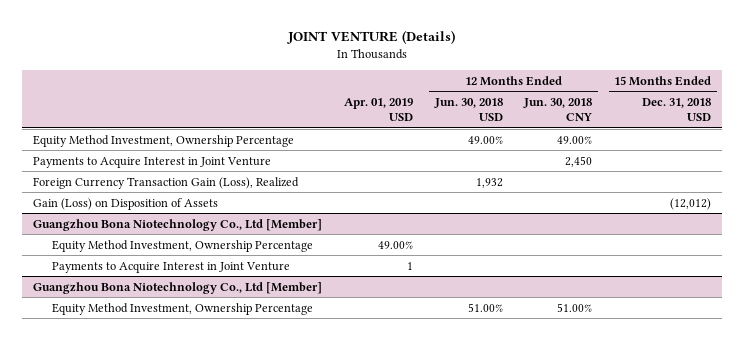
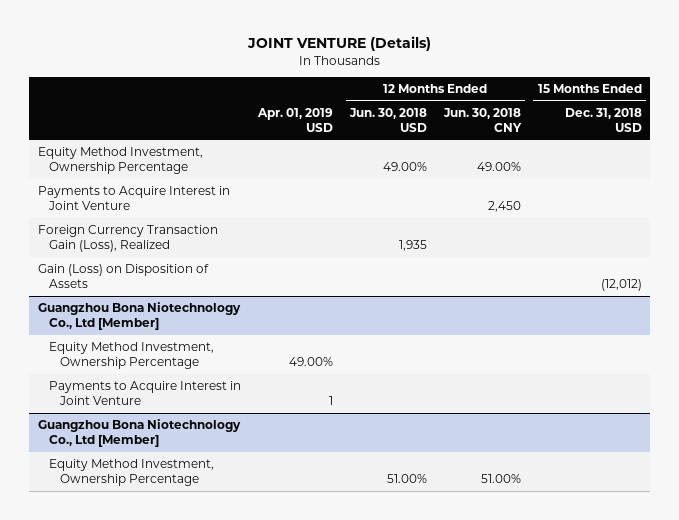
[475,177,503,188] 1,932 -> [398,239,427,251] 1,935

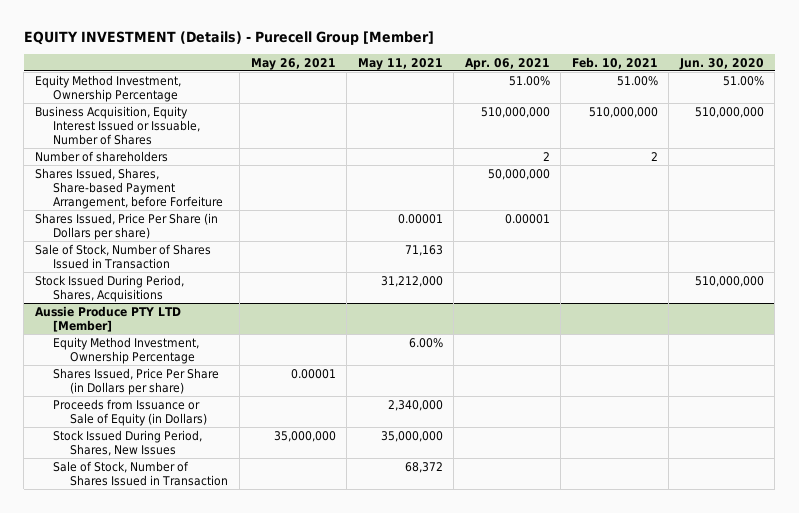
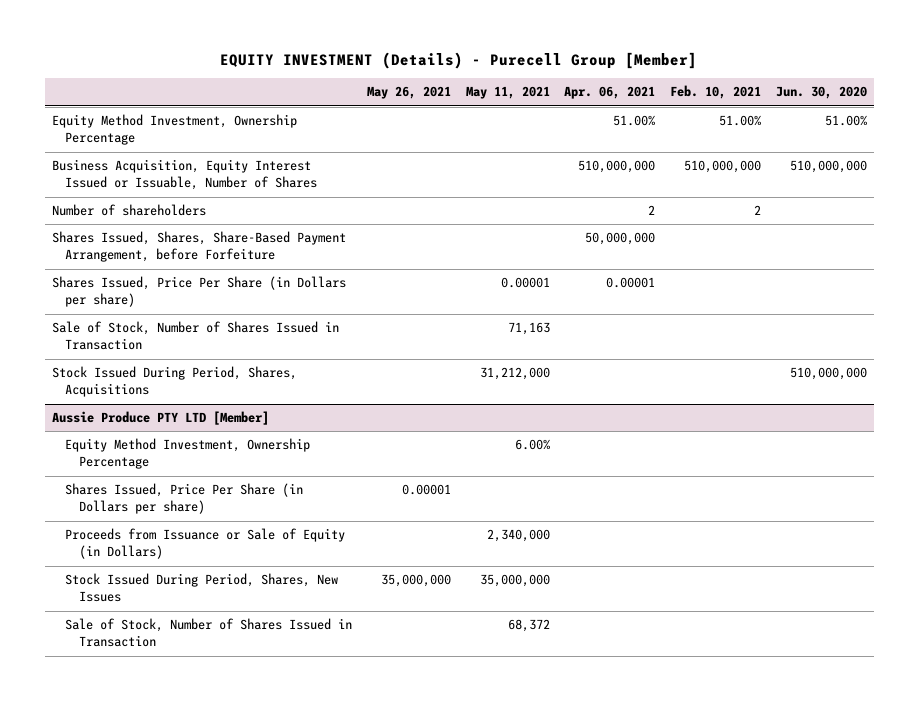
[34,167,223,209] Shares Issued, Shares, Share-based Payment Arrangement, before Forfeiture -> [51,231,346,263] Shares Issued, Shares, Share-Based Payment Arrangement, before Forfeiture

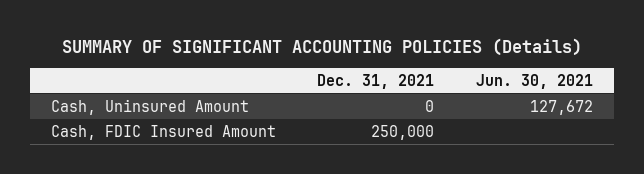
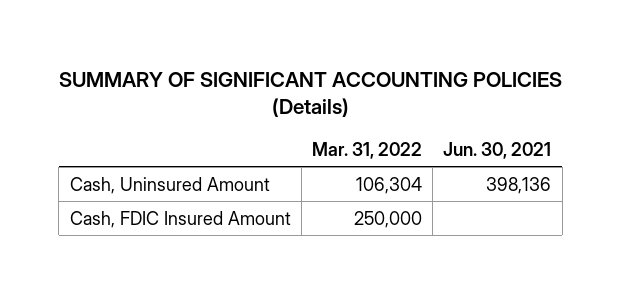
[317,73,435,89] Dec. 31, 2021 -> none
none -> [312,141,423,159] Mar. 31, 2022
[530,99,594,115] 127,672 -> [486,176,552,194] 398,136

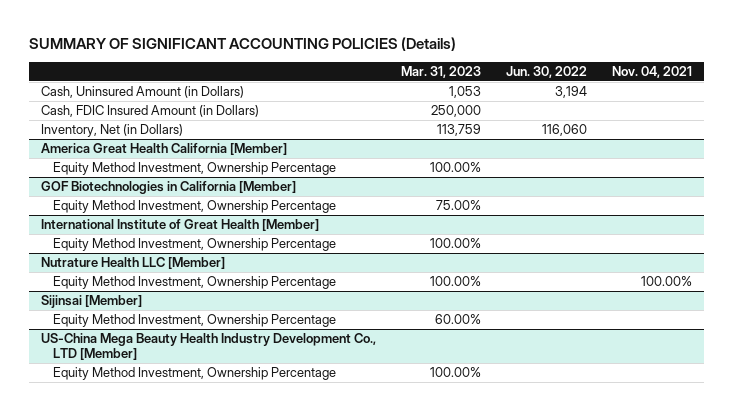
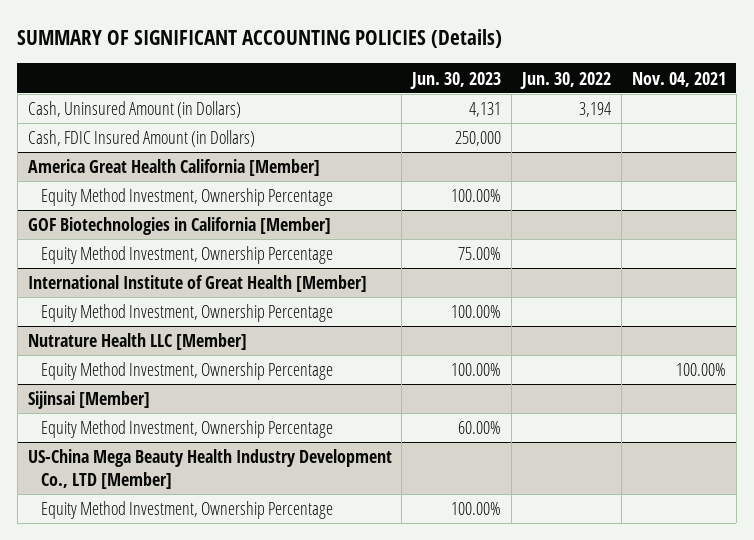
[401,65,482,78] Mar. 31, 2023 -> none
none -> [410,71,502,89] Jun. 30, 2023
[41,124,184,138] Inventory, Net (in Dollars) -> none

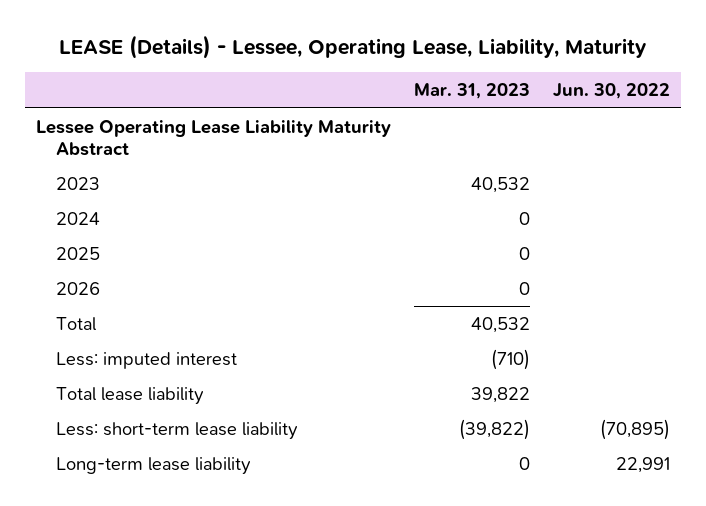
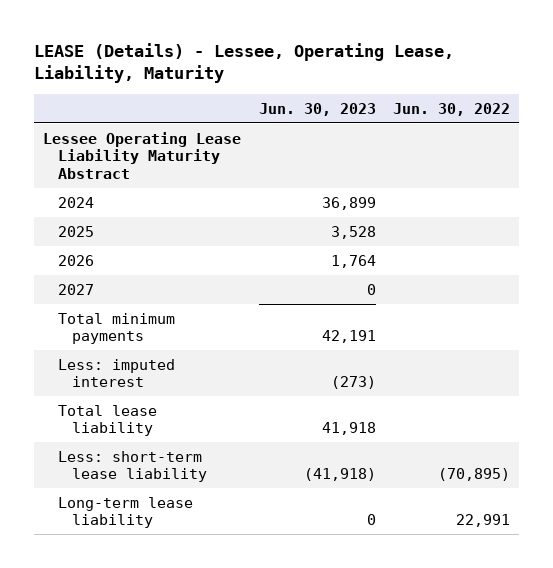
[414,83,531,100] Mar. 31, 2023 -> none
none -> [258,102,376,116] Jun. 30, 2023
[55,177,100,191] 2023 -> none
none -> [57,283,94,295] 2027
[55,317,96,332] Total -> [57,312,175,345] Total minimum payments

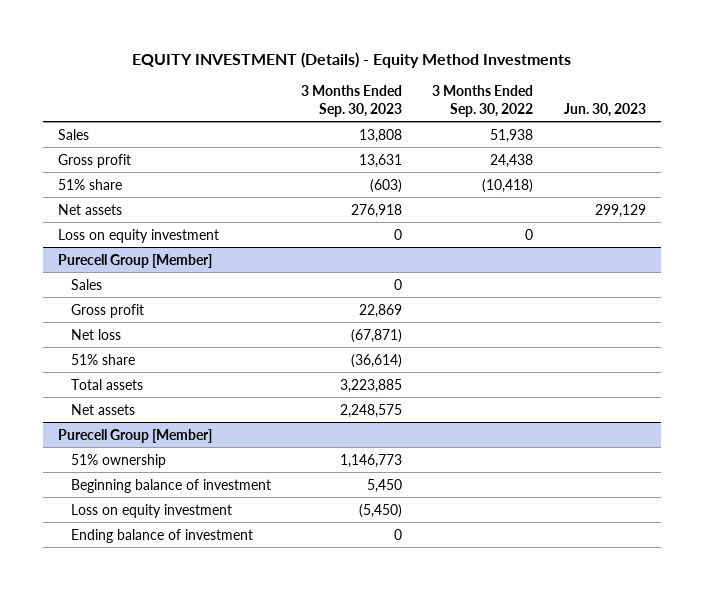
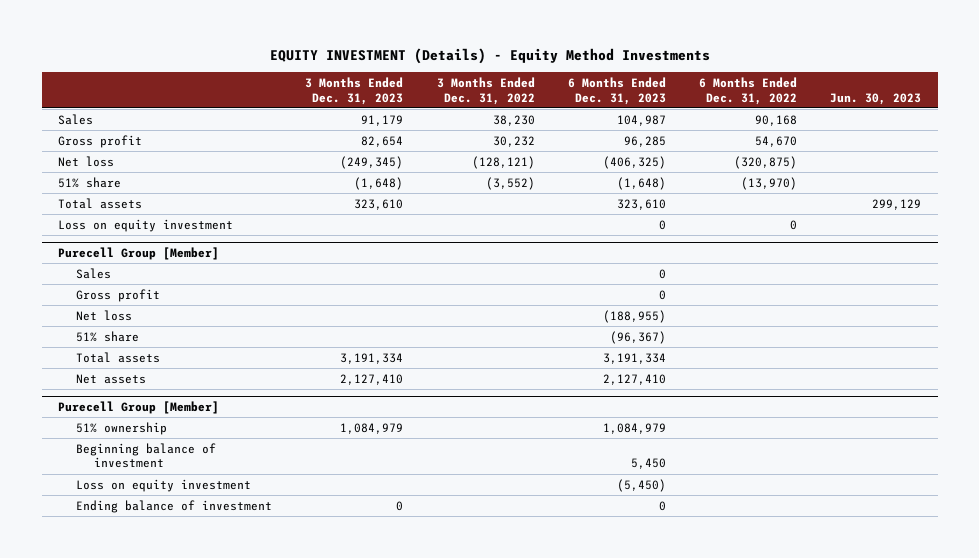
[301,85,403,117] 3 Months Ended Sep. 30, 2023 -> none
[432,85,534,117] 3 Months Ended Sep. 30, 2022 -> none
none -> [305,76,404,105] 3 Months Ended Dec. 31, 2023
none -> [436,76,535,105] 3 Months Ended Dec. 31, 2022
none -> [567,76,666,105] 6 Months Ended Dec. 31, 2023
none -> [699,76,798,105] 6 Months Ended Dec. 31, 2022
none -> [58,155,115,167] Net loss
[57,203,122,215] Net assets -> [58,197,143,209] Total assets

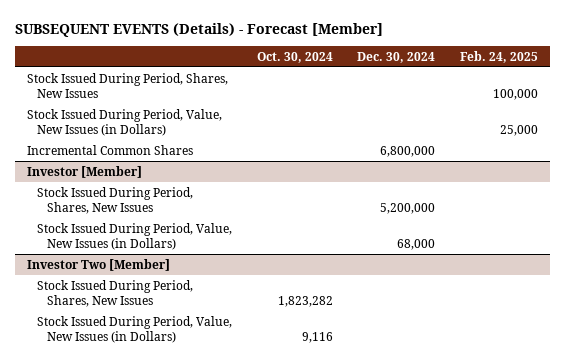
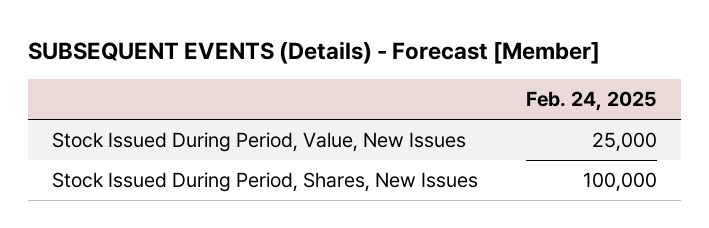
[256,51,333,63] Oct. 30, 2024 -> none
[357,51,436,63] Dec. 30, 2024 -> none
none -> [52,132,467,153] Stock Issued During Period, Value, New Issues
[27,108,223,136] Stock Issued During Period, Value, New Issues (in Dollars) -> none
[27,144,194,155] Incremental Common Shares -> none
[27,165,143,178] Investor [Member] -> none
[37,186,194,214] Stock Issued During Period, Shares, New Issues -> none
[37,222,233,250] Stock Issued During Period, Value, New Issues (in Dollars) -> none
[27,258,171,271] Investor Two [Member] -> none
[37,279,194,307] Stock Issued During Period, Shares, New Issues -> none
[37,315,233,343] Stock Issued During Period, Value, New Issues (in Dollars) -> none

